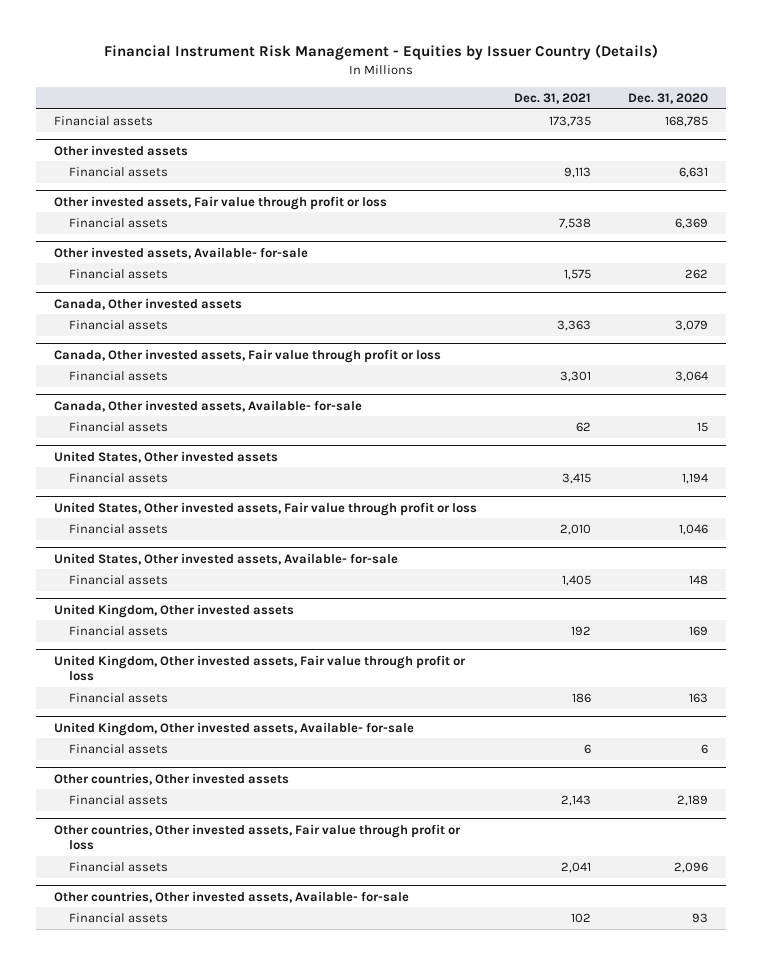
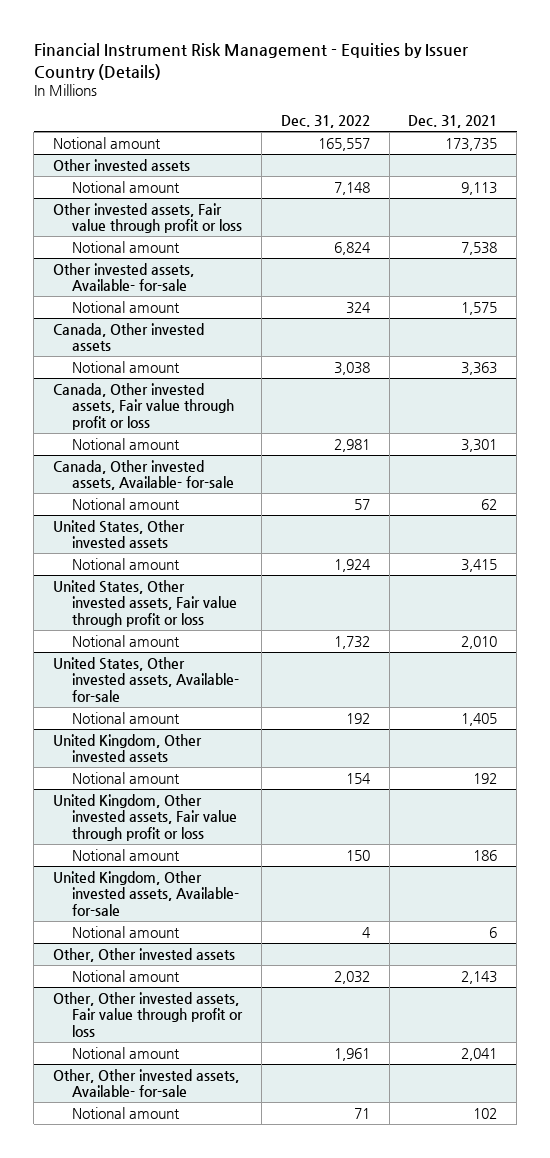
[627,93,708,105] Dec. 31, 2020 -> none
none -> [280,114,370,128] Dec. 31, 2022
[53,115,153,126] Financial assets -> [52,136,161,149] Notional amount
[69,166,169,177] Financial assets -> [72,180,181,193] Notional amount
[69,217,169,228] Financial assets -> [72,240,181,253] Notional amount
[69,268,169,279] Financial assets -> [72,300,181,313] Notional amount
[69,319,169,330] Financial assets -> [72,360,181,373] Notional amount
[69,370,169,381] Financial assets -> [72,437,181,450] Notional amount
[69,421,169,432] Financial assets -> [72,497,181,510] Notional amount
[69,472,169,483] Financial assets -> [72,557,181,570] Notional amount
[69,523,169,534] Financial assets -> [72,634,181,647] Notional amount
[69,574,169,585] Financial assets -> [72,711,181,724] Notional amount
[69,625,169,636] Financial assets -> [72,771,181,784] Notional amount
[69,692,169,703] Financial assets -> [72,848,181,861] Notional amount
[69,743,169,754] Financial assets -> [72,925,181,938] Notional amount
[53,772,289,785] Other countries, Other invested assets -> [52,947,235,962] Other, Other invested assets
[69,794,169,805] Financial assets -> [72,969,181,982] Notional amount
[53,823,461,851] Other countries, Other invested assets, Fair value through profit or loss -> [52,991,244,1037] Other, Other invested assets, Fair value through profit or loss
[69,861,169,872] Financial assets -> [72,1046,181,1059] Notional amount
[53,890,409,903] Other countries, Other invested assets, Available- for-sale -> [52,1068,239,1098] Other, Other invested assets, Available- for-sale
[69,912,169,923] Financial assets -> [72,1106,181,1119] Notional amount

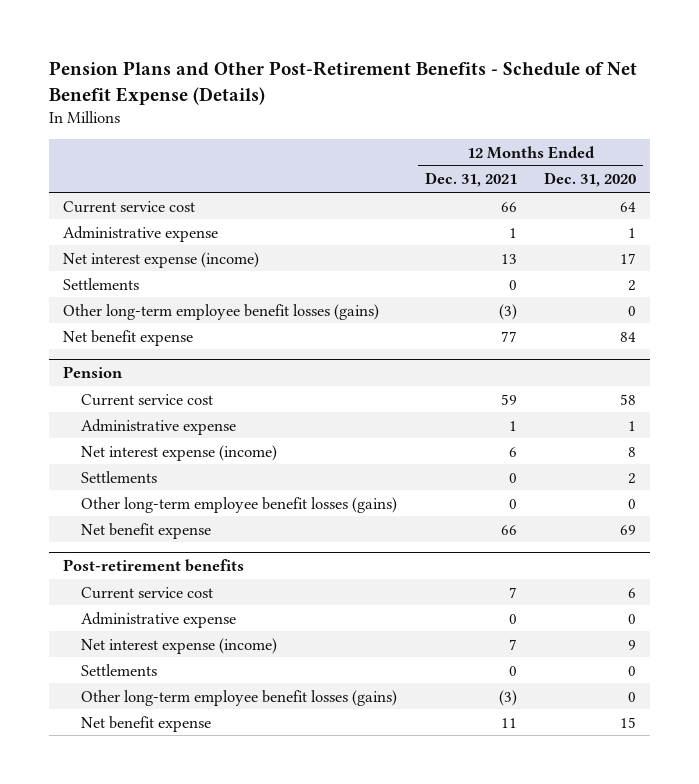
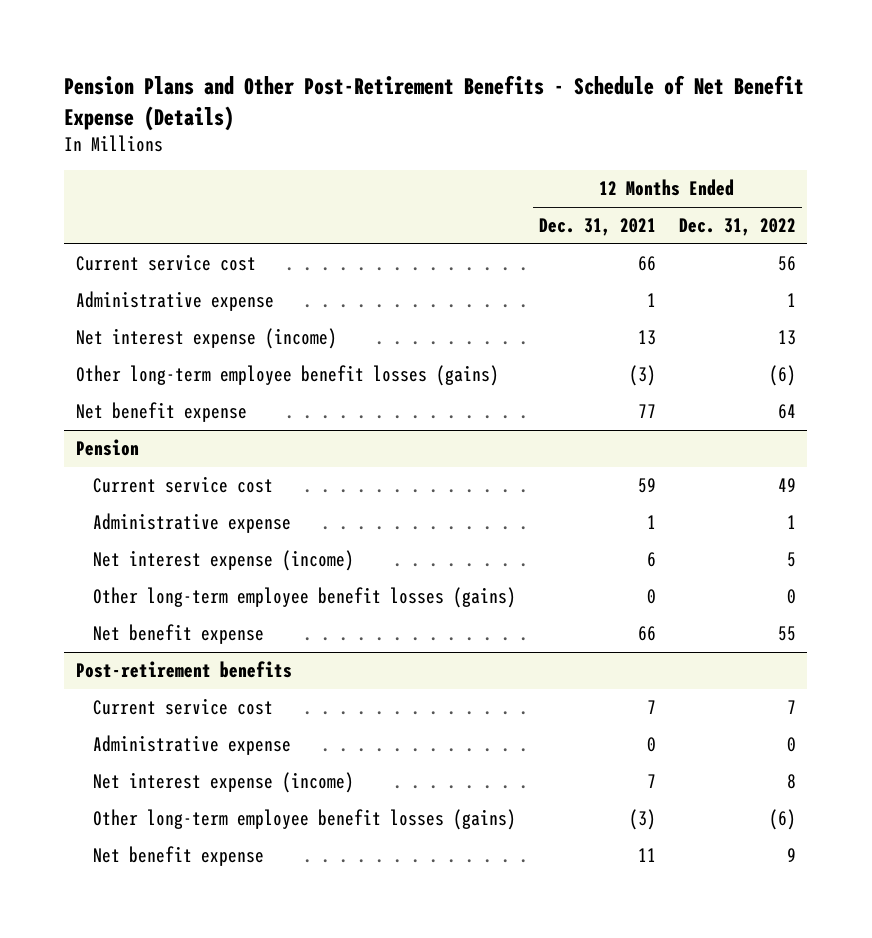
[544,172,637,188] Dec. 31, 2020 -> none
none -> [678,218,796,237] Dec. 31, 2022
[63,277,140,290] Settlements -> none
[81,470,158,483] Settlements -> none
[81,663,158,676] Settlements -> none

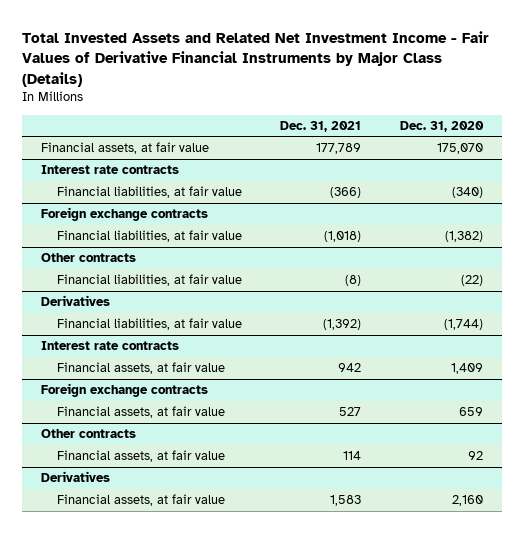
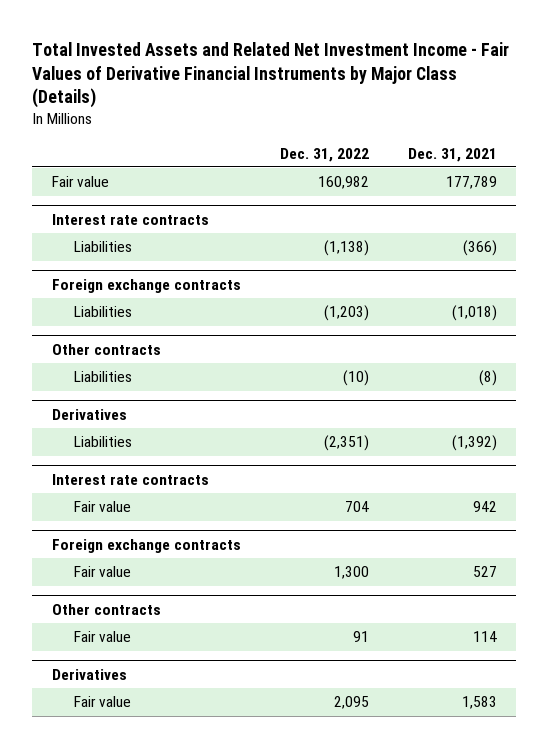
[399,120,484,132] Dec. 31, 2020 -> none
none -> [279,147,369,162] Dec. 31, 2022
[41,142,210,155] Financial assets, at fair value -> [51,176,109,188] Fair value
[56,186,242,199] Financial liabilities, at fair value -> [74,241,133,253] Liabilities
[56,230,242,243] Financial liabilities, at fair value -> [74,306,133,318] Liabilities
[56,274,242,287] Financial liabilities, at fair value -> [74,371,133,383] Liabilities
[56,318,242,331] Financial liabilities, at fair value -> [74,436,133,448] Liabilities
[56,362,225,375] Financial assets, at fair value -> [74,501,132,513] Fair value
[56,406,225,419] Financial assets, at fair value -> [74,566,132,578] Fair value
[56,450,225,463] Financial assets, at fair value -> [74,631,132,643] Fair value
[56,494,225,507] Financial assets, at fair value -> [74,696,132,708] Fair value

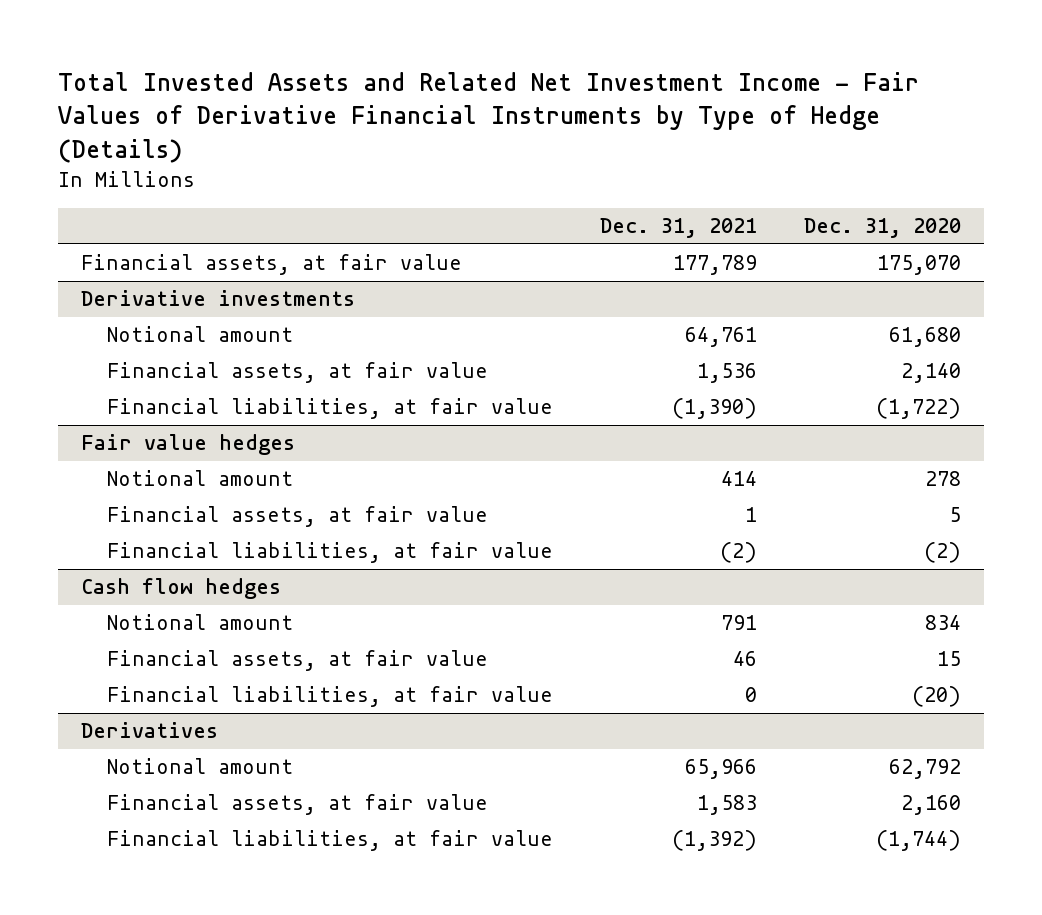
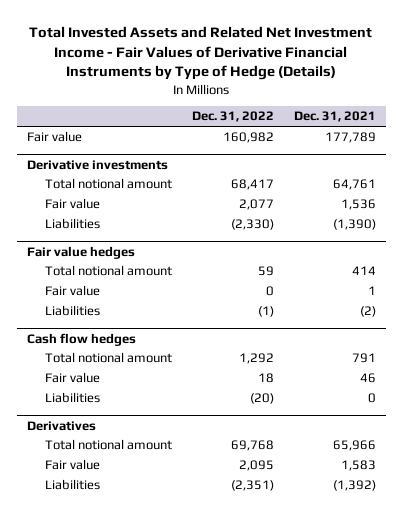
[803,218,961,239] Dec. 31, 2020 -> none
none -> [191,111,274,123] Dec. 31, 2022
[81,254,463,276] Financial assets, at fair value -> [26,131,82,143] Fair value
[106,326,293,343] Notional amount -> [44,178,172,190] Total notional amount
[106,362,488,384] Financial assets, at fair value -> [44,198,100,210] Fair value
[106,398,553,420] Financial liabilities, at fair value -> [44,218,100,230] Liabilities
[106,470,293,487] Notional amount -> [44,265,172,277] Total notional amount
[106,506,488,528] Financial assets, at fair value -> [44,285,100,297] Fair value
[106,542,553,564] Financial liabilities, at fair value -> [44,305,100,317] Liabilities
[106,614,293,631] Notional amount -> [44,352,172,364] Total notional amount
[106,650,488,672] Financial assets, at fair value -> [44,372,100,384] Fair value
[106,686,553,708] Financial liabilities, at fair value -> [44,392,100,404] Liabilities
[106,758,293,775] Notional amount -> [44,439,172,451] Total notional amount
[106,794,488,816] Financial assets, at fair value -> [44,459,100,471] Fair value
[106,830,553,852] Financial liabilities, at fair value -> [44,479,100,491] Liabilities

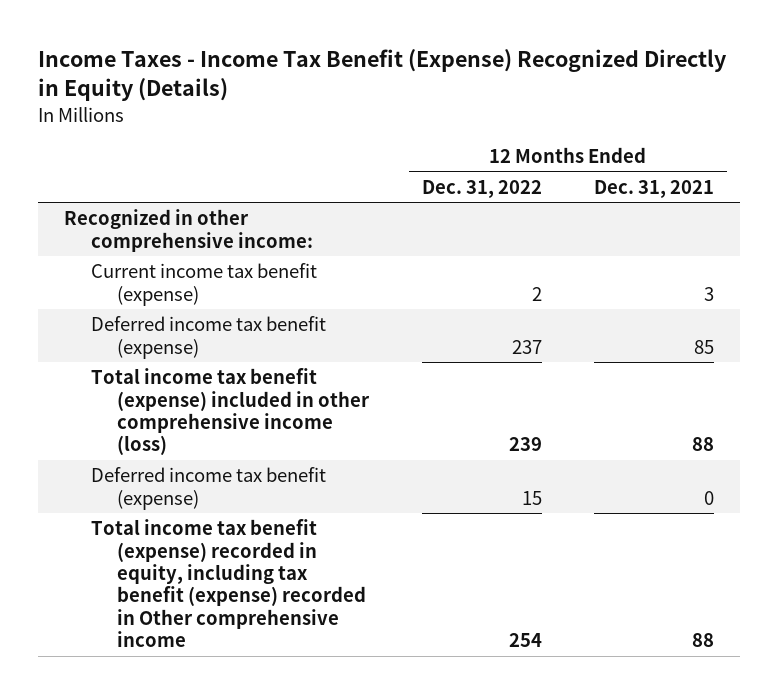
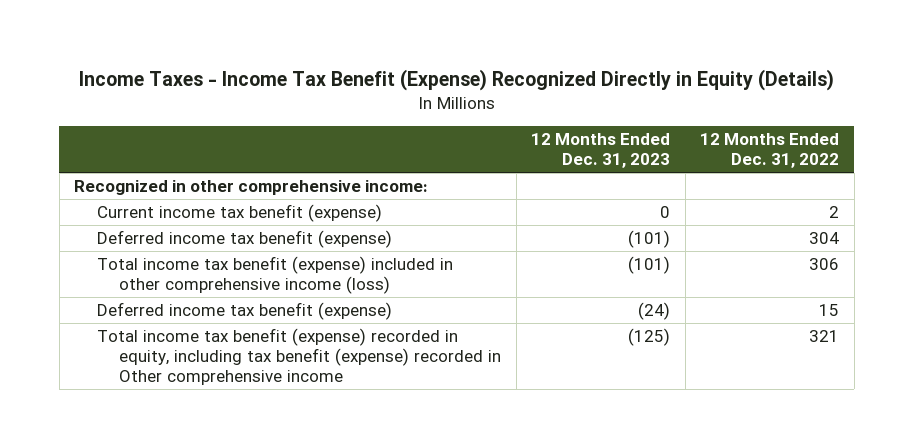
[594,179,715,198] Dec. 31, 2021 -> none
none -> [531,133,671,169] 12 Months Ended Dec. 31, 2023
[511,339,542,354] 237 -> [809,232,840,245] 304
[508,437,542,452] 239 -> [809,258,840,271] 306
[508,633,542,648] 254 -> [809,330,840,343] 321

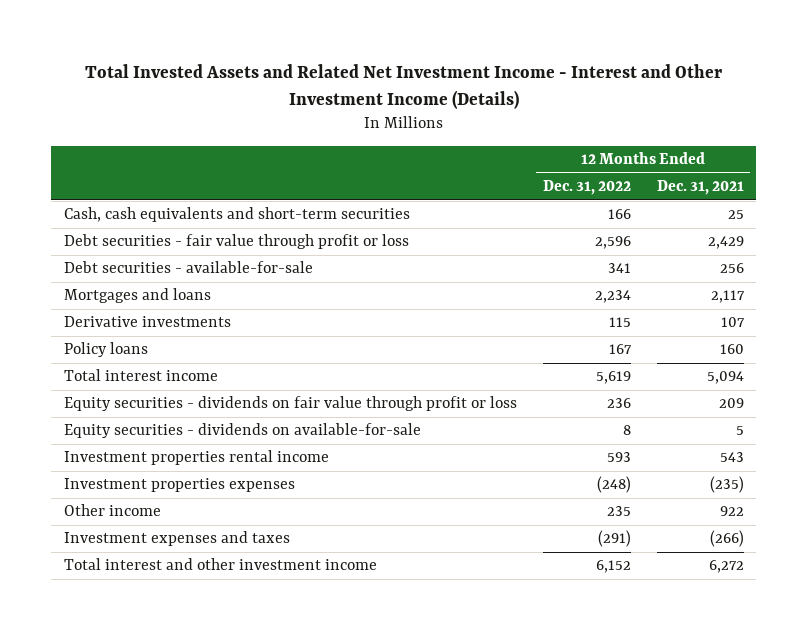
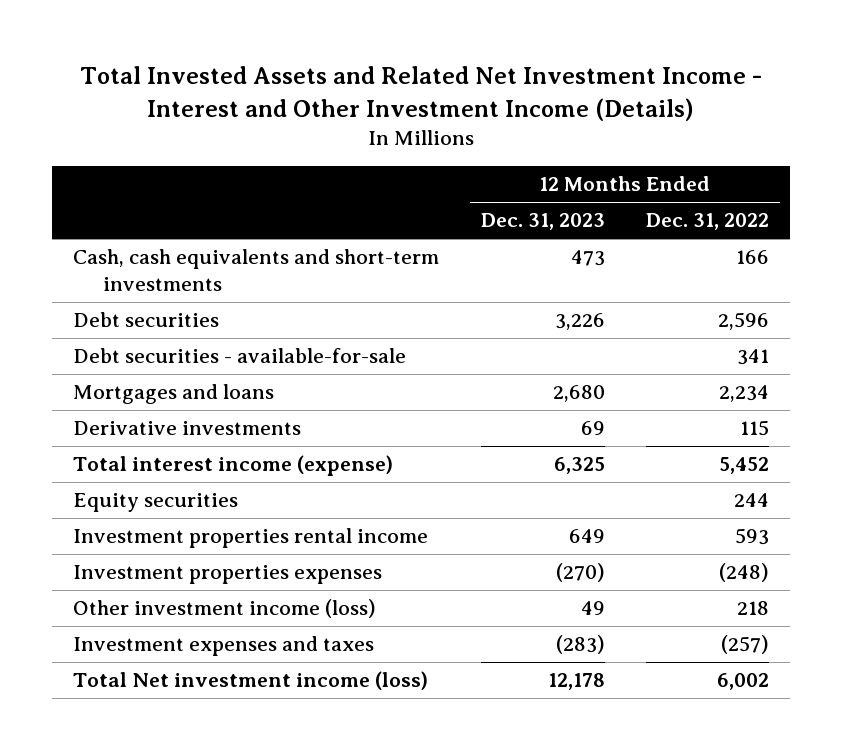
[656,180,744,196] Dec. 31, 2021 -> none
none -> [480,213,605,231] Dec. 31, 2023
[64,207,411,223] Cash, cash equivalents and short-term securities -> [72,249,439,292] Cash, cash equivalents and short-term investments
[64,234,410,250] Debt securities - fair value through profit or loss -> [72,312,219,328] Debt securities
[64,342,149,358] Policy loans -> none
[64,423,422,439] Equity securities - dividends on available-for-sale -> none
[64,369,219,382] Total interest income -> [72,455,393,477] Total interest income (expense)
[595,371,631,385] 5,619 -> [719,457,770,475] 5,452
[64,396,518,412] Equity securities - dividends on fair value through profit or loss -> [72,493,238,513] Equity securities
[606,398,631,409] 236 -> [734,493,770,508] 244
[64,504,162,517] Other income -> [72,599,376,619] Other investment income (loss)
[606,506,631,517] 235 -> [737,601,770,616] 218
[597,530,631,548] (291) -> [721,635,770,655] (257)
[64,558,378,571] Total interest and other investment income -> [72,671,428,691] Total Net investment income (loss)
[595,560,631,574] 6,152 -> [717,673,770,691] 6,002

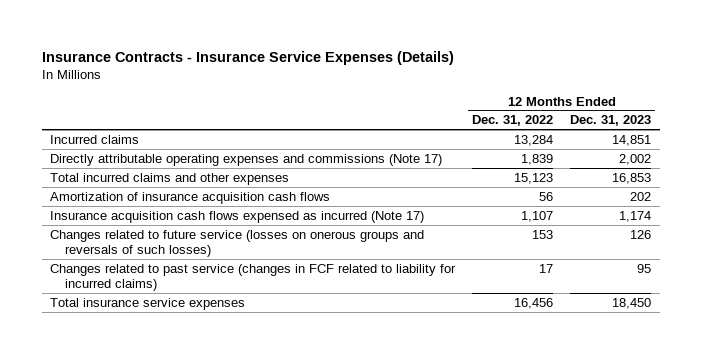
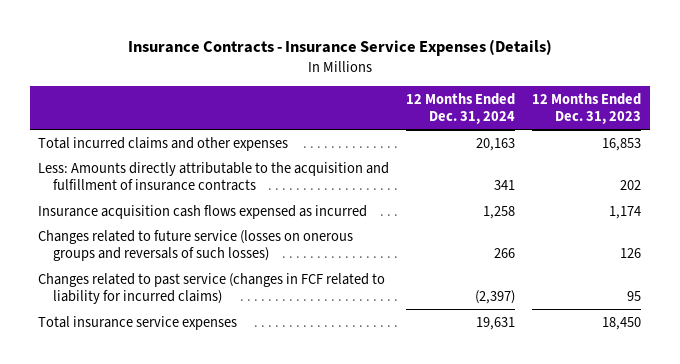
[472,115,554,127] Dec. 31, 2022 -> none
none -> [406,92,516,125] 12 Months Ended Dec. 31, 2024
[50,134,140,144] Incurred claims -> none
[50,153,443,166] Directly attributable operating expenses and commissions (Note 17) -> none
[50,191,331,204] Amortization of insurance acquisition cash flows -> [38,161,390,192] Less: Amounts directly attributable to the acquisition and fulfillment of insurance contracts
[50,210,425,223] Insurance acquisition cash flows expensed as incurred (Note 17) -> [38,204,368,219] Insurance acquisition cash flows expensed as incurred

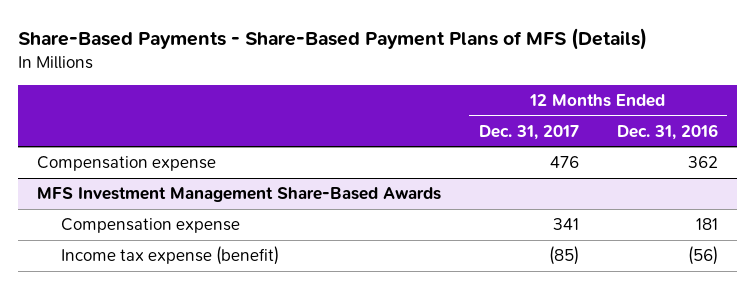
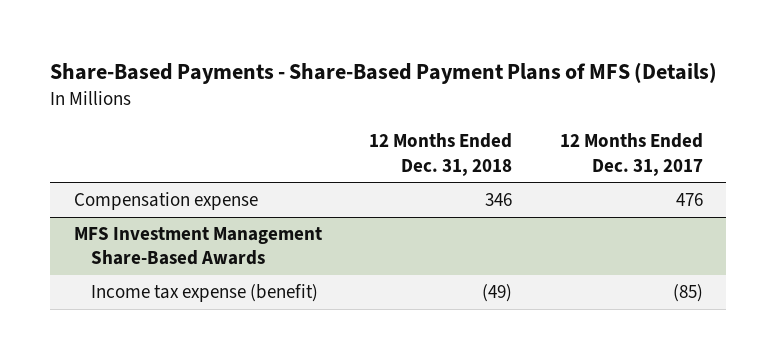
[616,123,718,140] Dec. 31, 2016 -> none
none -> [369,133,513,176] 12 Months Ended Dec. 31, 2018
[60,218,240,234] Compensation expense -> none

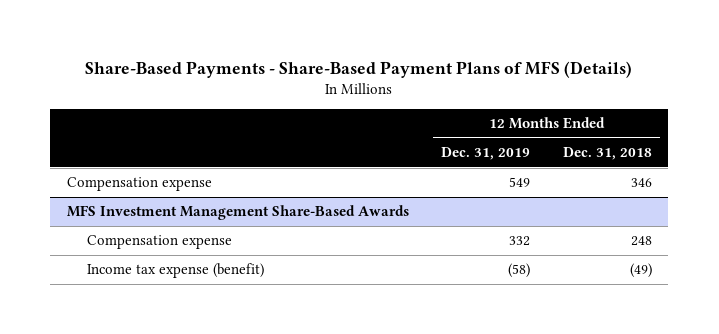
[559,133,703,176] 12 Months Ended Dec. 31, 2017 -> none
none -> [441,147,531,161] Dec. 31, 2019
none -> [86,235,232,250] Compensation expense

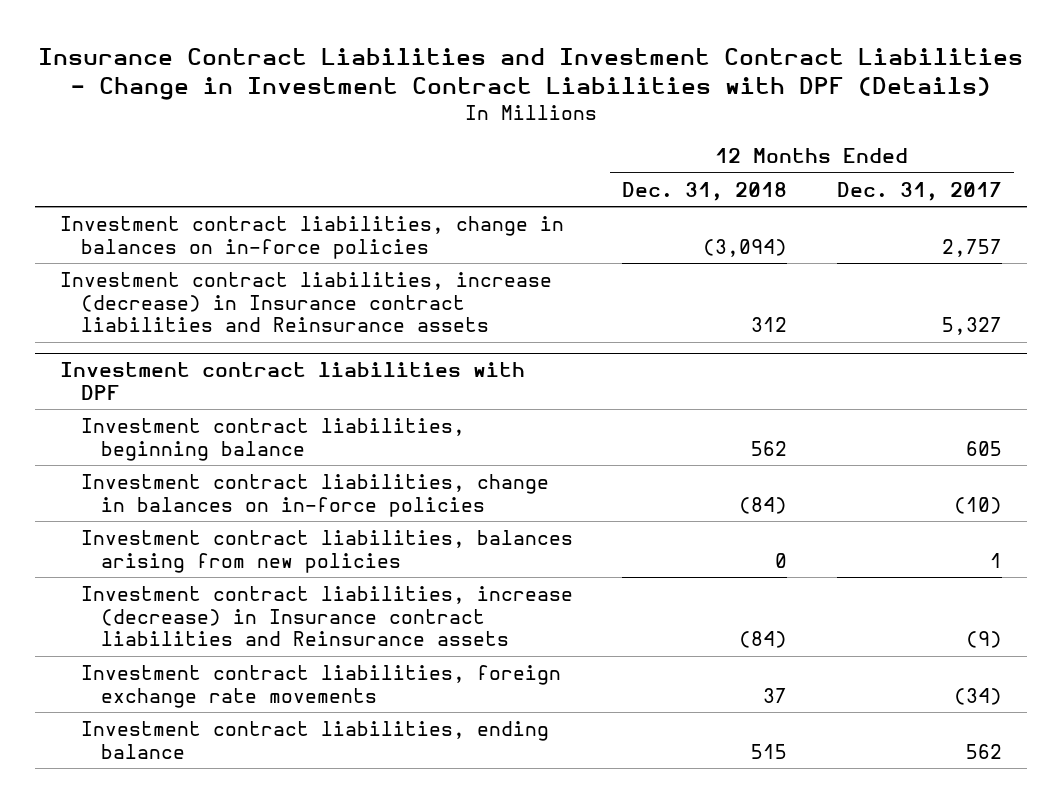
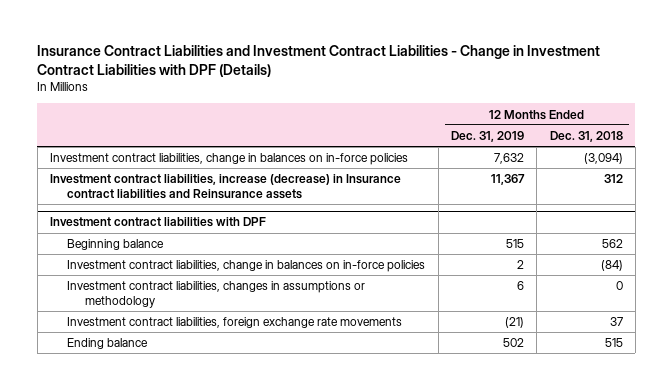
[837,181,1003,201] Dec. 31, 2017 -> none
none -> [450,131,524,143] Dec. 31, 2019
[80,417,465,461] Investment contract liabilities, beginning balance -> [67,239,165,251] Beginning balance
[80,529,573,573] Investment contract liabilities, balances arising from new policies -> none
[80,585,573,647] Investment contract liabilities, increase (decrease) in Insurance contract liabilities and Reinsurance assets -> none
none -> [67,281,366,308] Investment contract liabilities, changes in assumptions or methodology
[80,720,549,759] Investment contract liabilities, ending balance -> [67,338,149,350] Ending balance

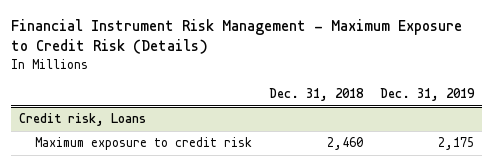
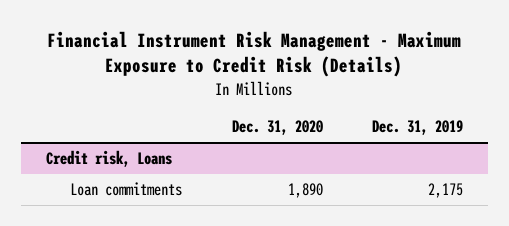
[269,87,365,101] Dec. 31, 2018 -> none
none -> [231,120,323,136] Dec. 31, 2020
[35,137,253,151] Maximum exposure to credit risk -> [70,182,183,197] Loan commitments

